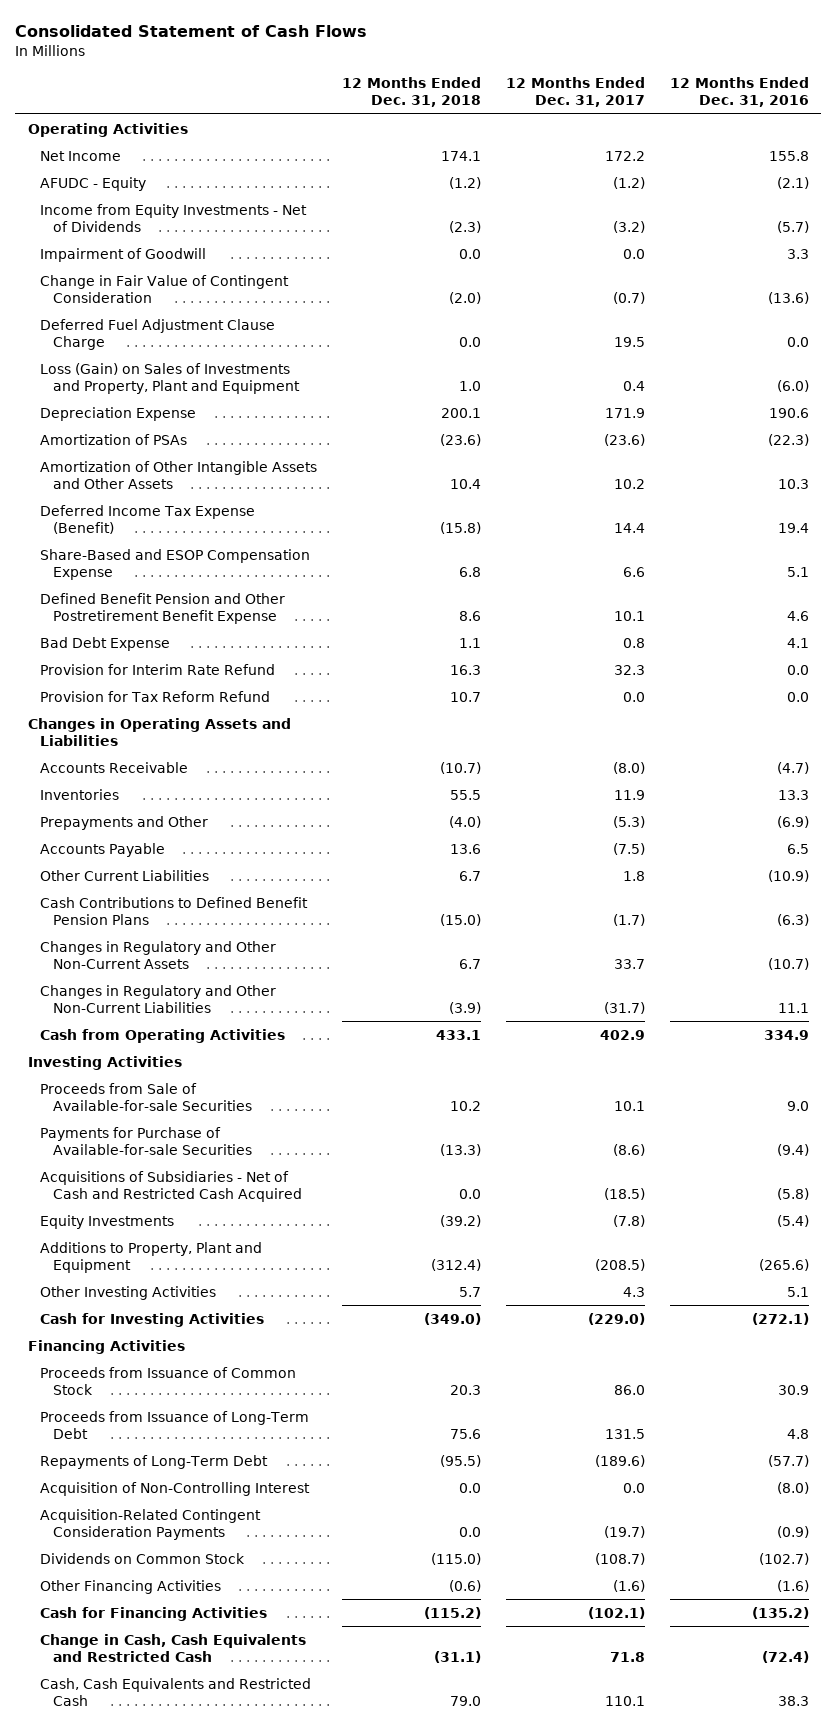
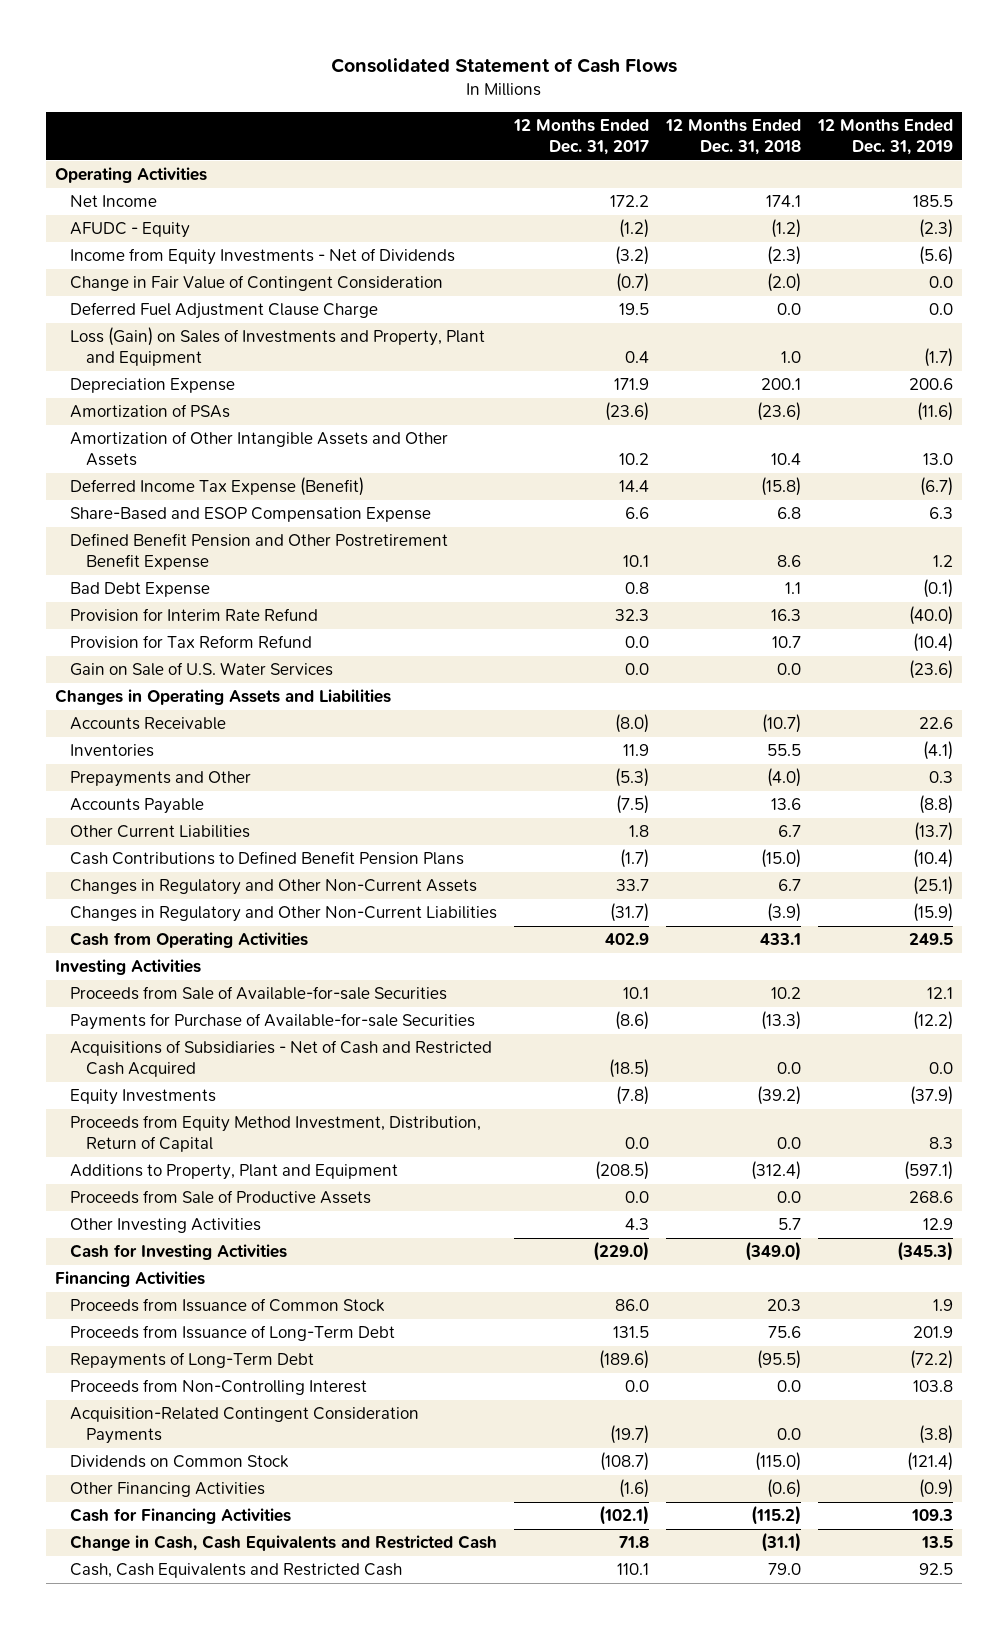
[669,77,809,108] 12 Months Ended Dec. 31, 2016 -> none
none -> [817,118,954,156] 12 Months Ended Dec. 31, 2019
[40,247,207,262] Impairment of Goodwill -> none
none -> [70,662,334,677] Gain on Sale of U.S. Water Services
none -> [70,1115,482,1153] Proceeds from Equity Method Investment, Distribution, Return of Capital
none -> [70,1190,372,1205] Proceeds from Sale of Productive Assets
[40,1481,311,1496] Acquisition of Non-Controlling Interest -> none
none -> [70,1379,368,1396] Proceeds from Non-Controlling Interest

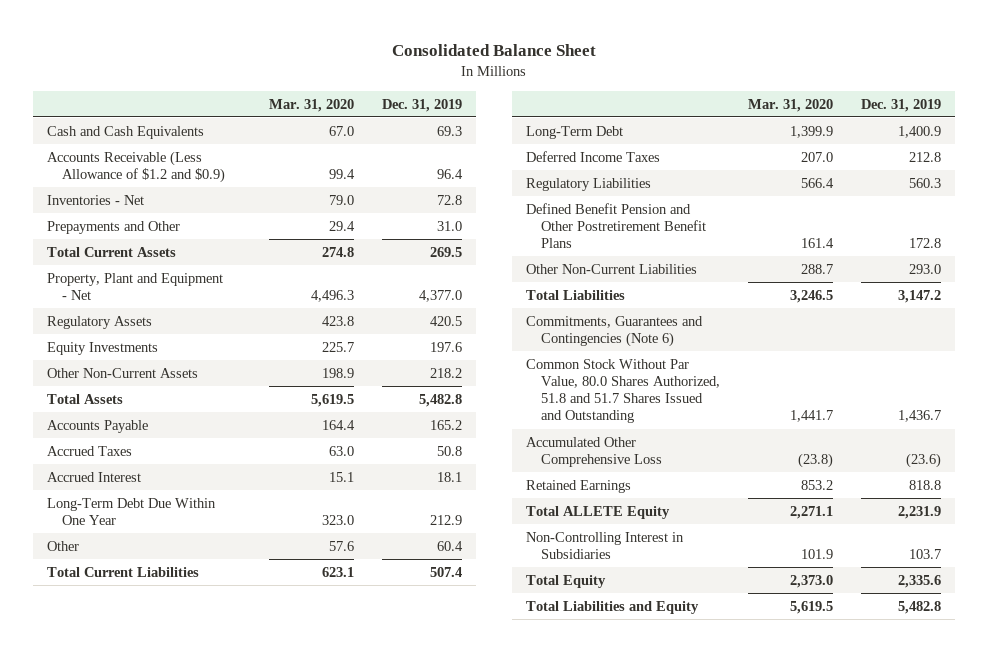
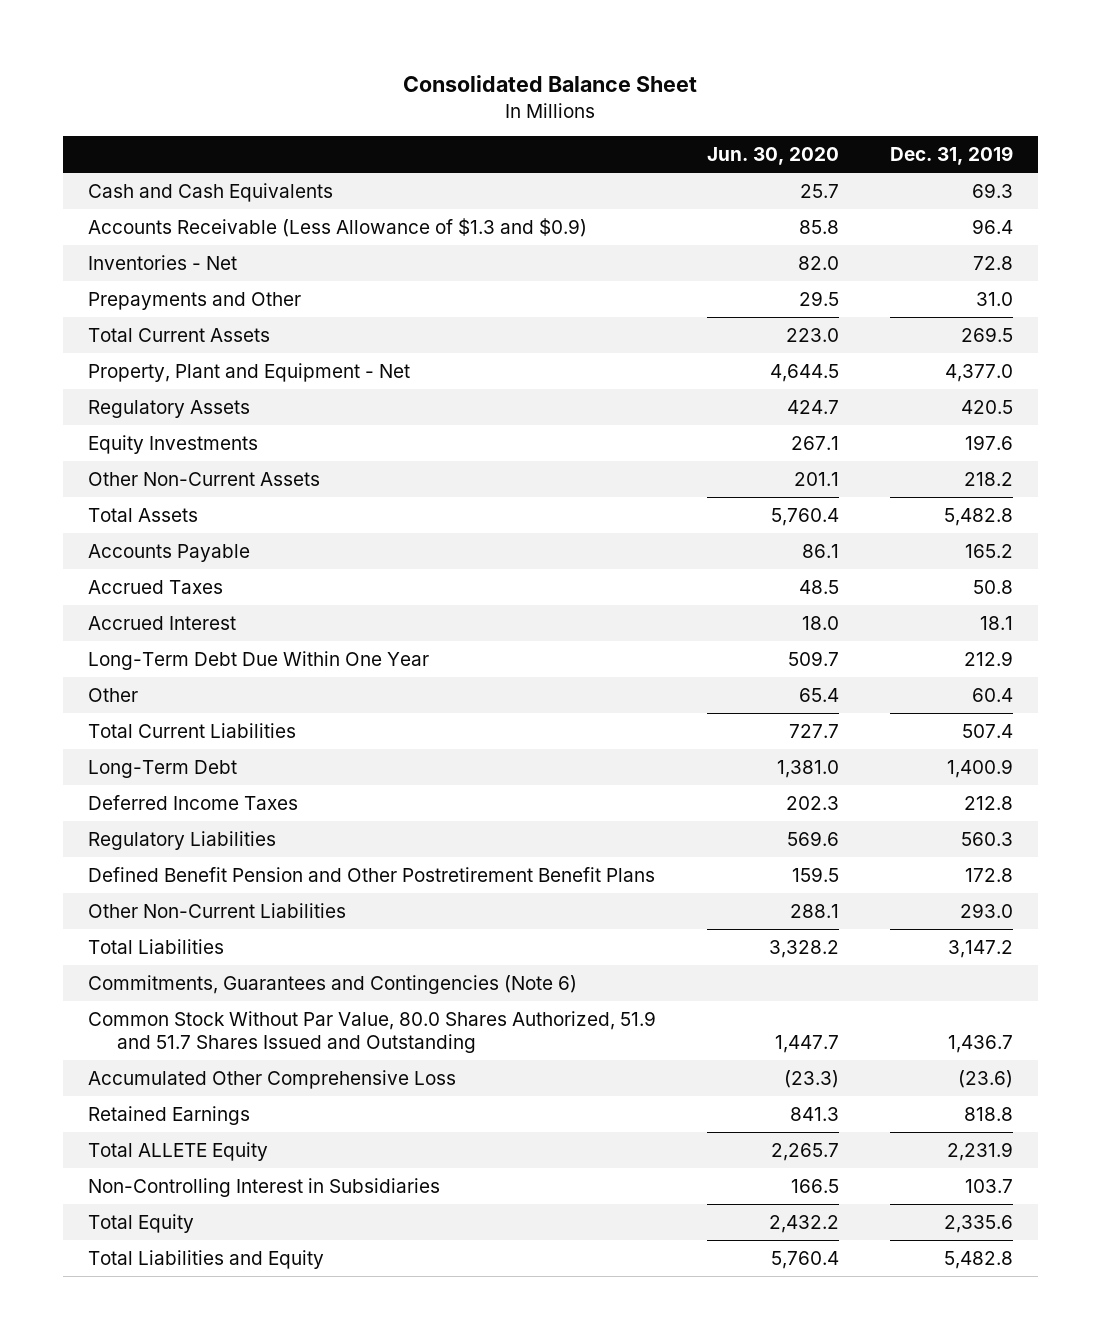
[268,98,354,112] Mar. 31, 2020 -> none
none -> [706,147,839,166] Jun. 30, 2020
[47,150,226,183] Accounts Receivable (Less Allowance of $1.2 and $0.9) -> [88,217,588,237] Accounts Receivable (Less Allowance of $1.3 and $0.9)
[526,358,721,424] Common Stock Without Par Value, 80.0 Shares Authorized, 51.8 and 51.7 Shares Issued and Outstanding -> [88,1010,657,1053] Common Stock Without Par Value, 80.0 Shares Authorized, 51.9 and 51.7 Shares Issued and Outstanding

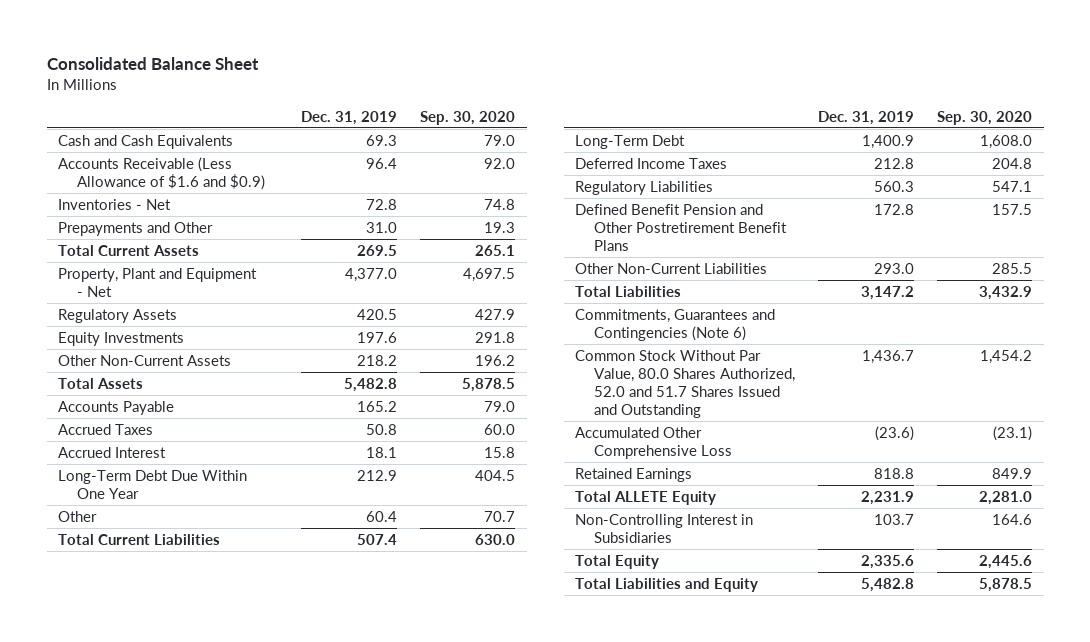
[706,147,839,166] Jun. 30, 2020 -> none
none -> [419,110,515,125] Sep. 30, 2020
[88,217,588,237] Accounts Receivable (Less Allowance of $1.3 and $0.9) -> [58,156,265,190] Accounts Receivable (Less Allowance of $1.6 and $0.9)
[88,1010,657,1053] Common Stock Without Par Value, 80.0 Shares Authorized, 51.9 and 51.7 Shares Issued and Outstanding -> [575,349,795,418] Common Stock Without Par Value, 80.0 Shares Authorized, 52.0 and 51.7 Shares Issued and Outstanding

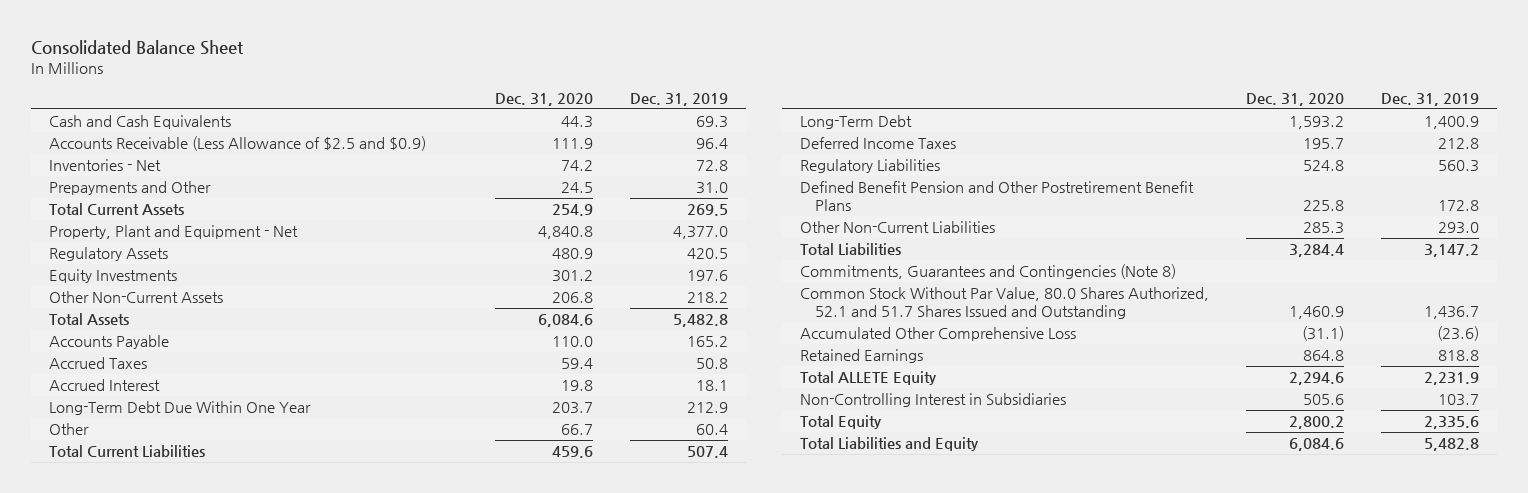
[419,110,515,125] Sep. 30, 2020 -> none
none -> [495,92,594,106] Dec. 31, 2020
[58,156,265,190] Accounts Receivable (Less Allowance of $1.6 and $0.9) -> [49,135,427,151] Accounts Receivable (Less Allowance of $2.5 and $0.9)
[575,308,776,341] Commitments, Guarantees and Contingencies (Note 6) -> [800,263,1177,279] Commitments, Guarantees and Contingencies (Note 8)
[575,349,795,418] Common Stock Without Par Value, 80.0 Shares Authorized, 52.0 and 51.7 Shares Issued and Outstanding -> [800,286,1210,320] Common Stock Without Par Value, 80.0 Shares Authorized, 52.1 and 51.7 Shares Issued and Outstanding

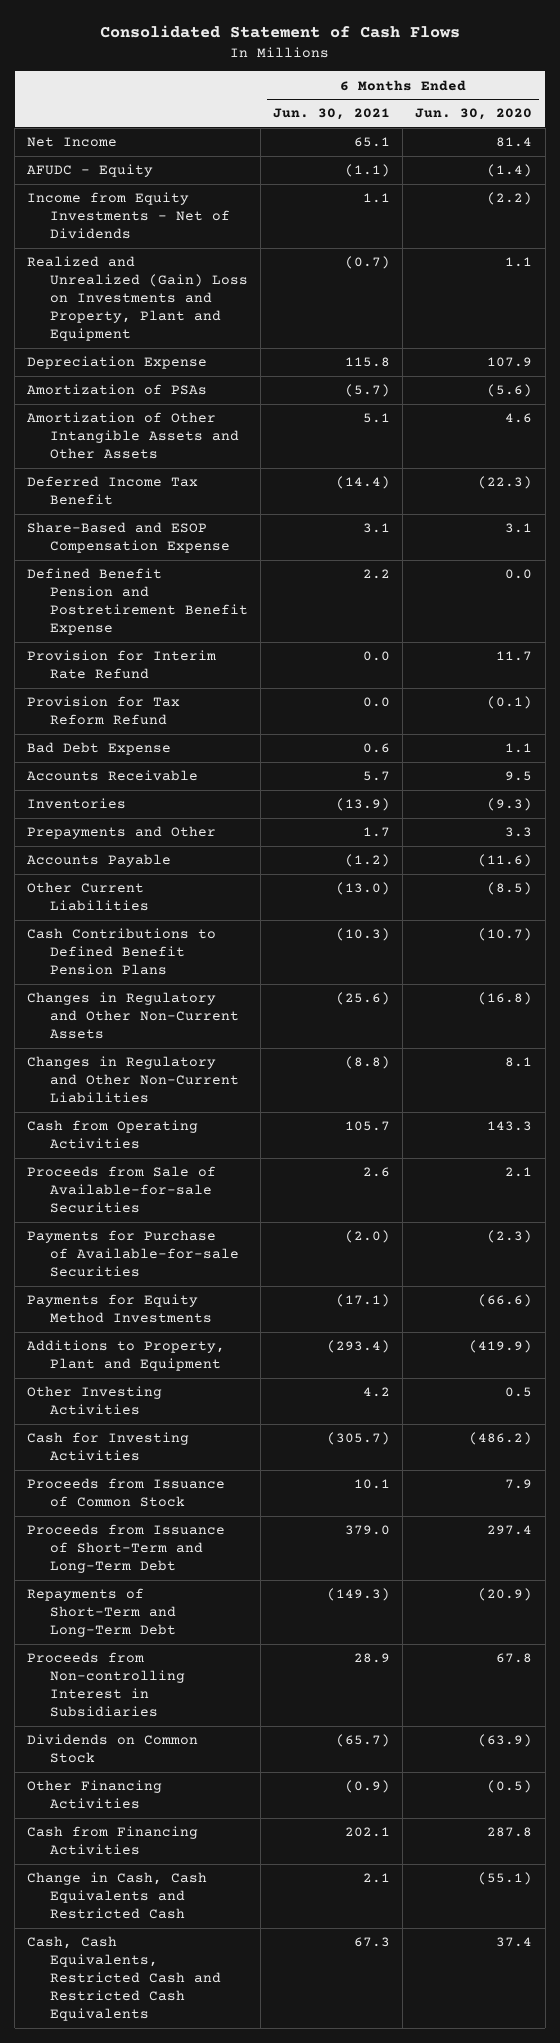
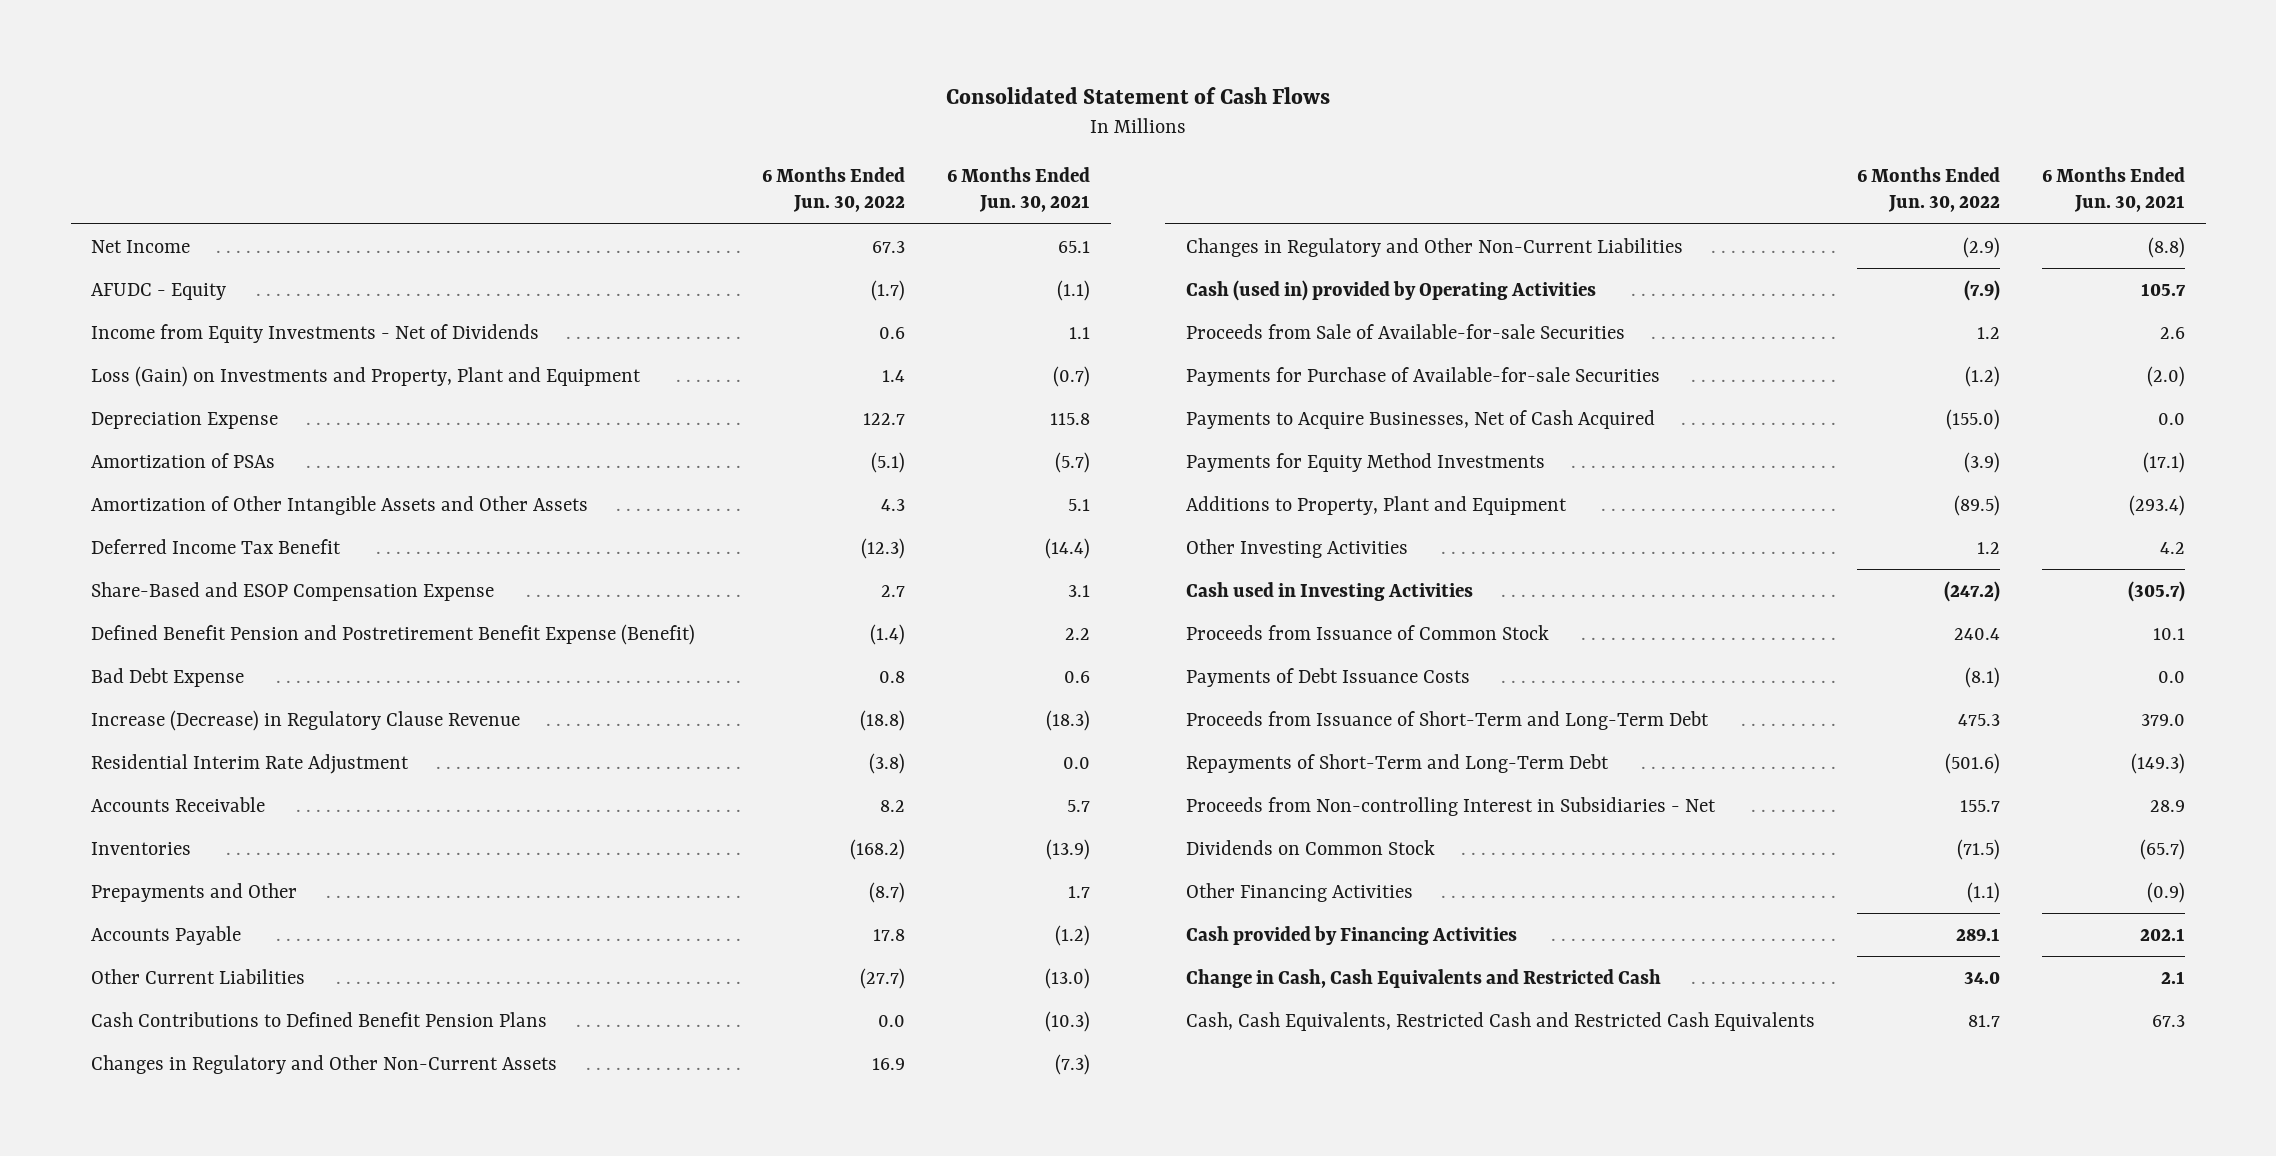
[415,108,533,121] Jun. 30, 2020 -> none
none -> [762,166,906,213] 6 Months Ended Jun. 30, 2022
[27,256,248,341] Realized and Unrealized (Gain) Loss on Investments and Property, Plant and Equipment -> [91,365,642,387] Loss (Gain) on Investments and Property, Plant and Equipment
[27,650,217,680] Provision for Interim Rate Refund -> none
[27,696,181,726] Provision for Tax Reform Refund -> none
[27,568,248,635] Defined Benefit Pension and Postretirement Benefit Expense -> [91,623,696,645] Defined Benefit Pension and Postretirement Benefit Expense (Benefit)
none -> [91,709,521,731] Increase (Decrease) in Regulatory Clause Revenue
none -> [91,753,410,774] Residential Interim Rate Adjustment
[336,992,391,1006] (25.6) -> [1055,1053,1091,1075] (7.3)
[27,1120,199,1150] Cash from Operating Activities -> [1185,279,1596,301] Cash (used in) provided by Operating Activities
none -> [1185,409,1655,429] Payments to Acquire Businesses, Net of Cash Acquired
[27,1432,190,1462] Cash for Investing Activities -> [1185,581,1473,601] Cash used in Investing Activities
none -> [1185,667,1470,687] Payments of Debt Issuance Costs
[27,1652,185,1717] Proceeds from Non-controlling Interest in Subsidiaries -> [1185,796,1716,816] Proceeds from Non-controlling Interest in Subsidiaries - Net
[27,1826,199,1856] Cash from Financing Activities -> [1185,925,1517,945] Cash provided by Financing Activities

